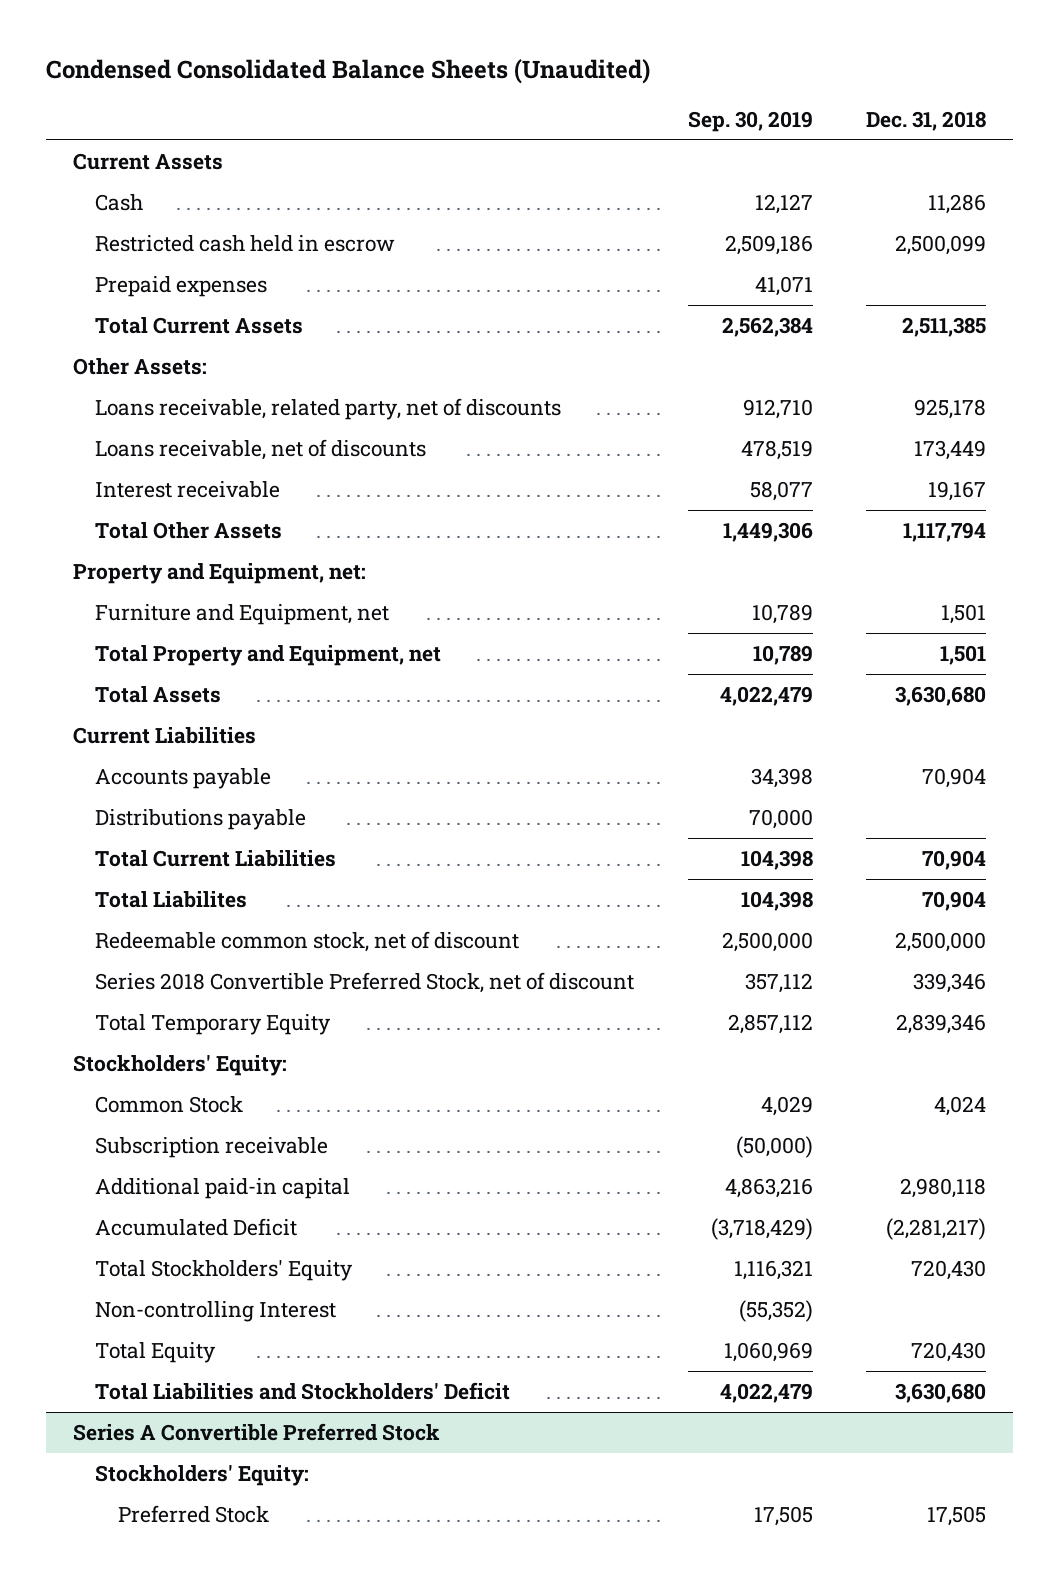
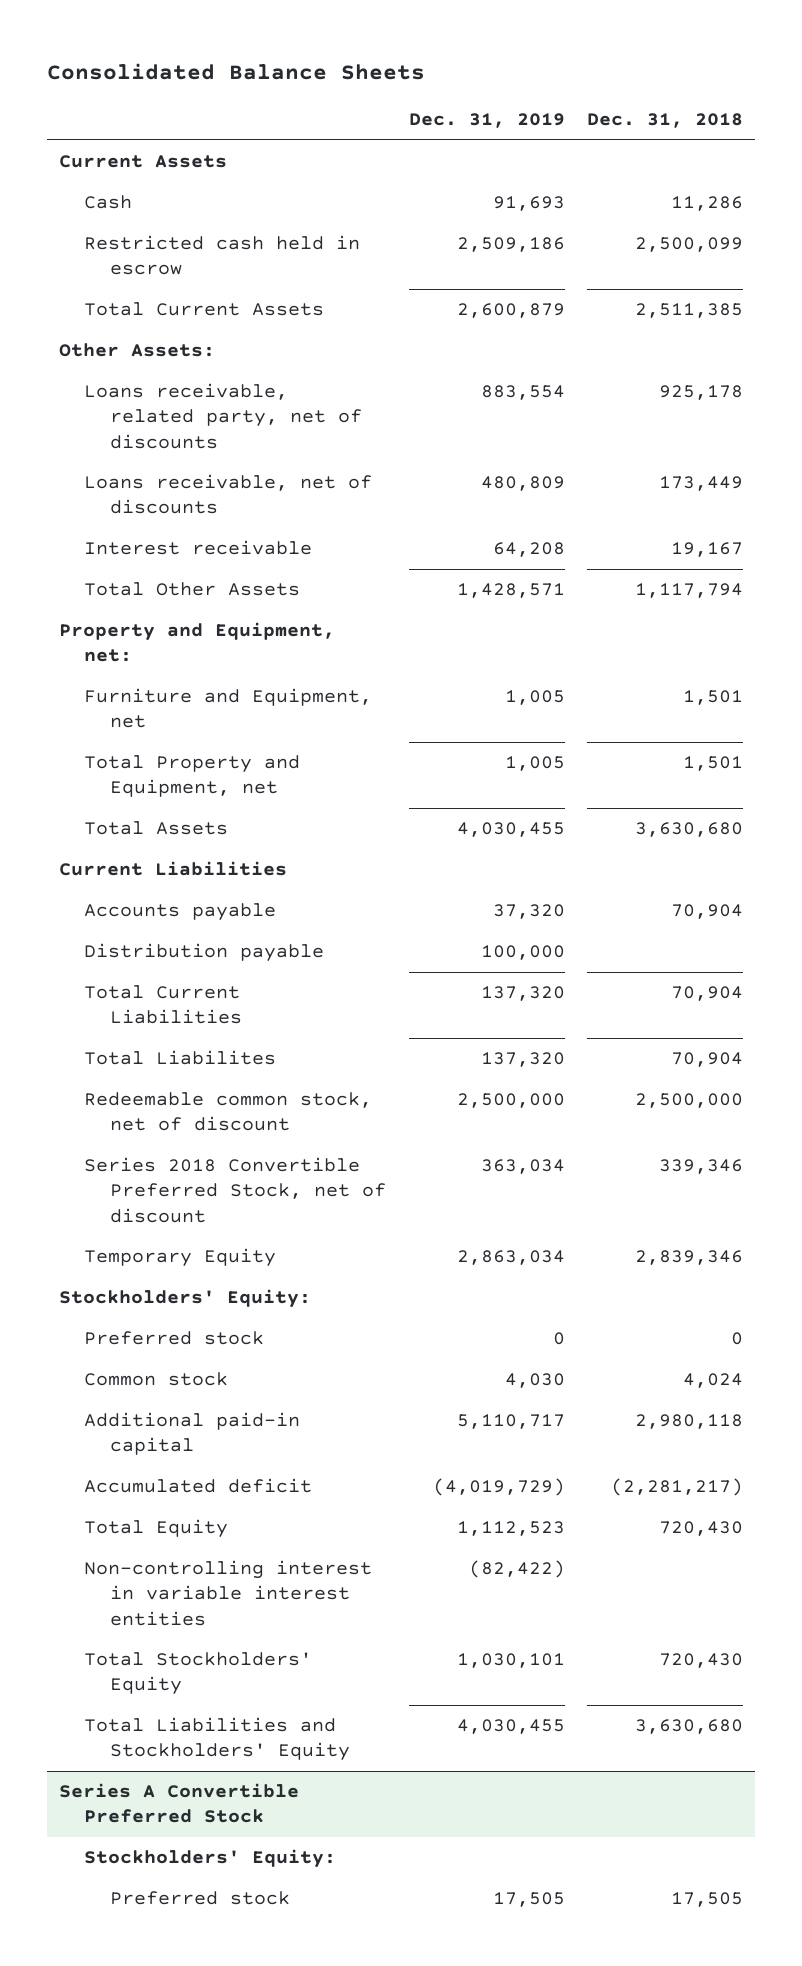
[46,59,651,85] Condensed Consolidated Balance Sheets (Unaudited) -> [47,62,426,80] Consolidated Balance Sheets
[687,111,813,133] Sep. 30, 2019 -> none
none -> [408,113,565,129] Dec. 31, 2019
[95,275,268,297] Prepaid expenses -> none
[95,808,307,830] Distributions payable -> [84,943,325,963] Distribution payable
[95,1013,332,1035] Total Temporary Equity -> [84,1248,277,1268] Temporary Equity
[95,1136,329,1158] Subscription receivable -> none
none -> [84,1331,265,1346] Preferred stock
[95,1095,244,1113] Common Stock -> [84,1372,229,1387] Common stock
[95,1300,337,1322] Non-controlling Interest -> none
[95,1217,298,1236] Accumulated Deficit -> [84,1478,313,1494] Accumulated deficit
none -> [84,1560,373,1626] Non-controlling interest in variable interest entities
[95,1259,354,1281] Total Stockholders' Equity -> [84,1652,313,1696] Total Stockholders' Equity
[95,1381,511,1400] Total Liabilities and Stockholders' Deficit -> [84,1717,351,1762] Total Liabilities and Stockholders' Equity
[117,1504,269,1523] Preferred Stock -> [110,1891,291,1906] Preferred stock

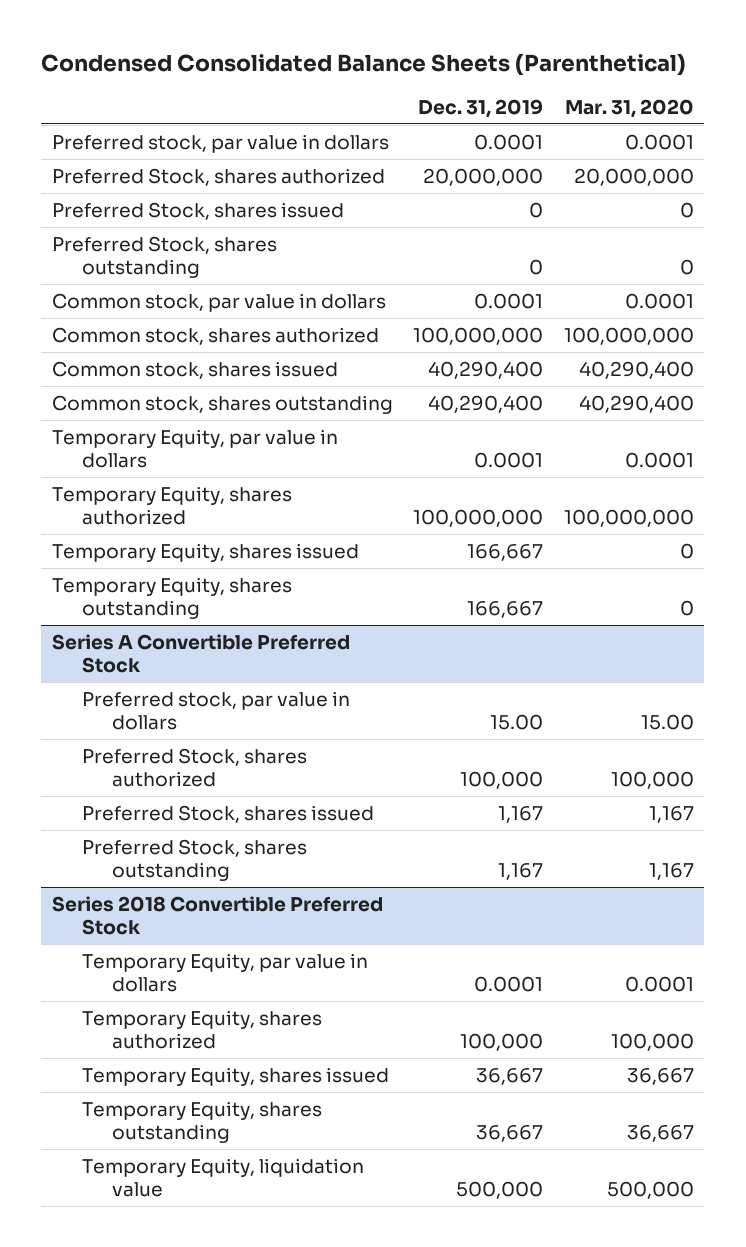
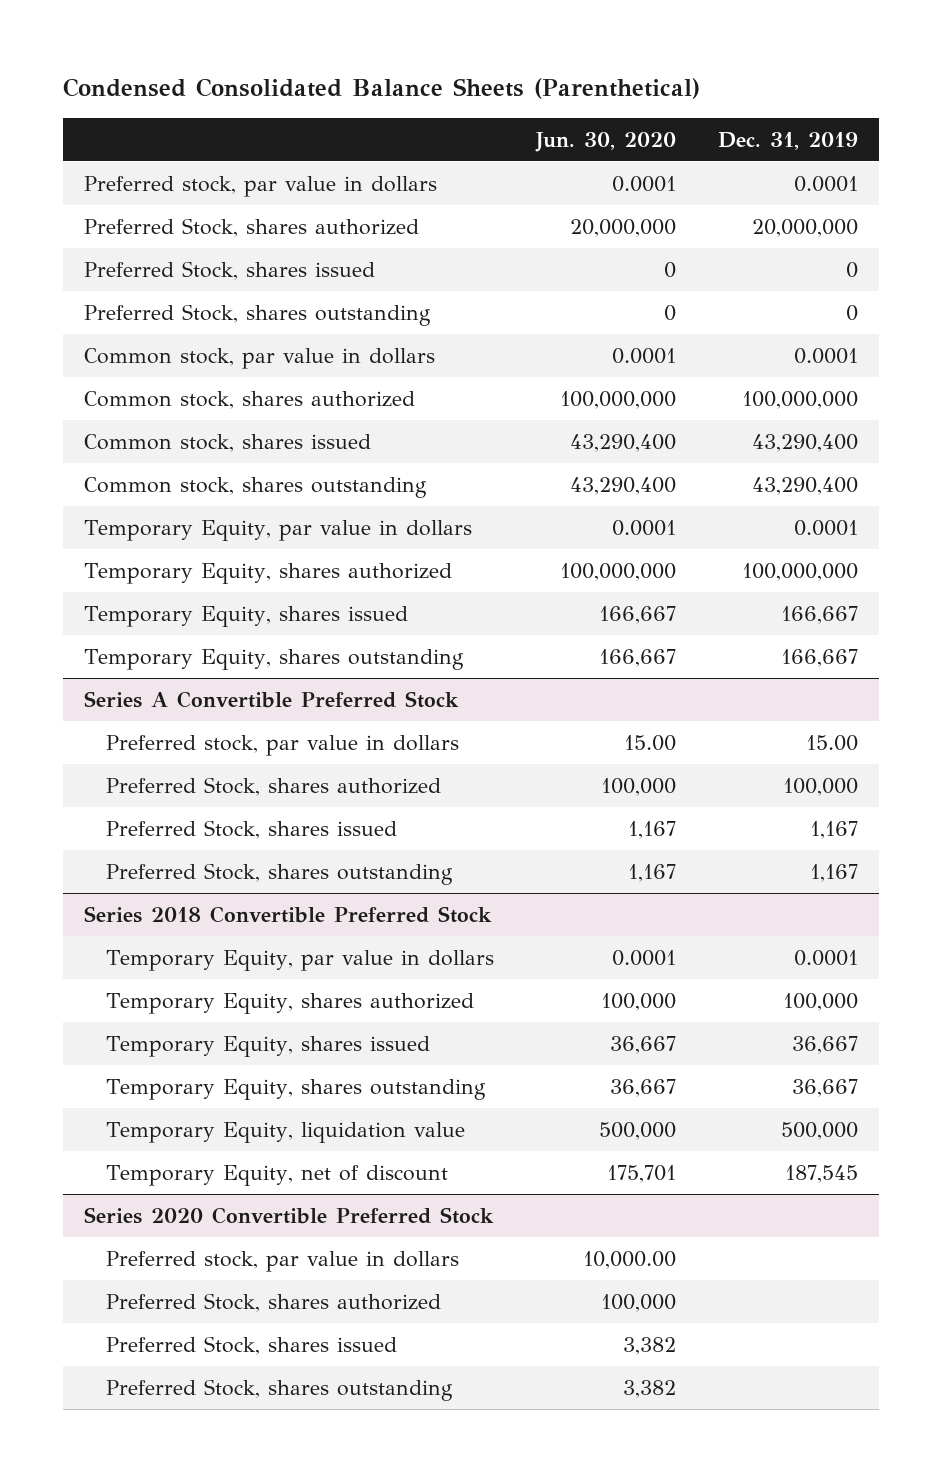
[564,98,694,118] Mar. 31, 2020 -> none
none -> [534,131,676,152] Jun. 30, 2020
[428,361,544,380] 40,290,400 -> [751,433,858,452] 43,290,400
[428,395,544,414] 40,290,400 -> [751,476,858,495] 43,290,400
none -> [105,1164,448,1186] Temporary Equity, net of discount
none -> [83,1206,494,1224] Series 2020 Convertible Preferred Stock
none -> [105,1250,459,1272] Preferred stock, par value in dollars
none -> [105,1292,441,1312] Preferred Stock, shares authorized
none -> [105,1335,397,1355] Preferred Stock, shares issued
none -> [105,1378,453,1401] Preferred Stock, shares outstanding

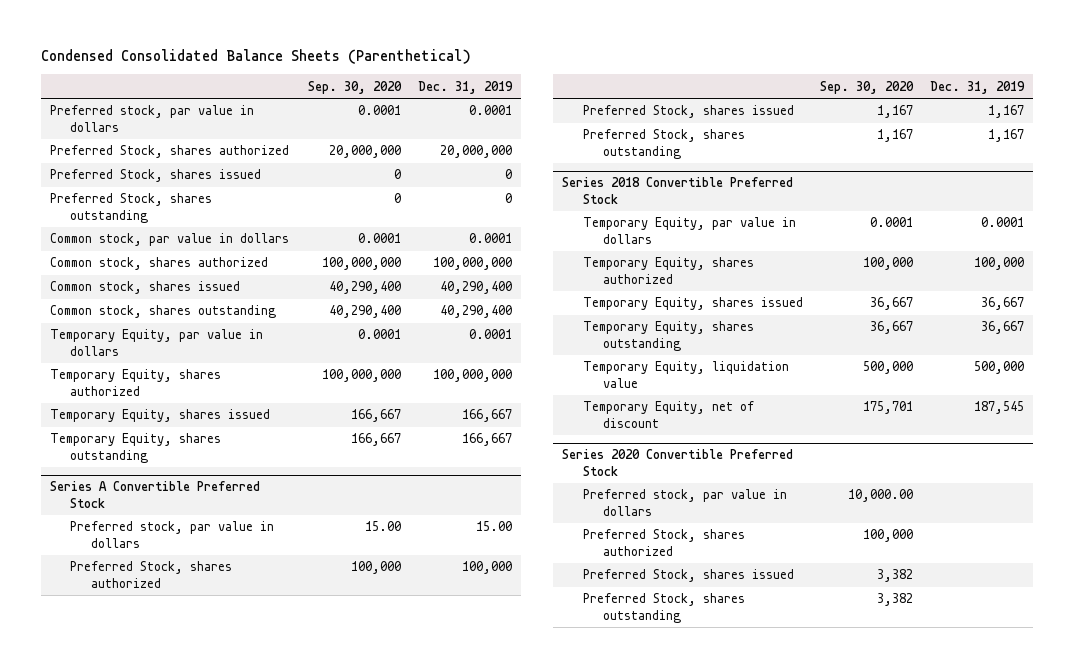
[534,131,676,152] Jun. 30, 2020 -> none
none -> [307,80,402,94] Sep. 30, 2020
[751,433,858,452] 43,290,400 -> [440,281,513,295] 40,290,400
[751,476,858,495] 43,290,400 -> [440,305,513,319] 40,290,400

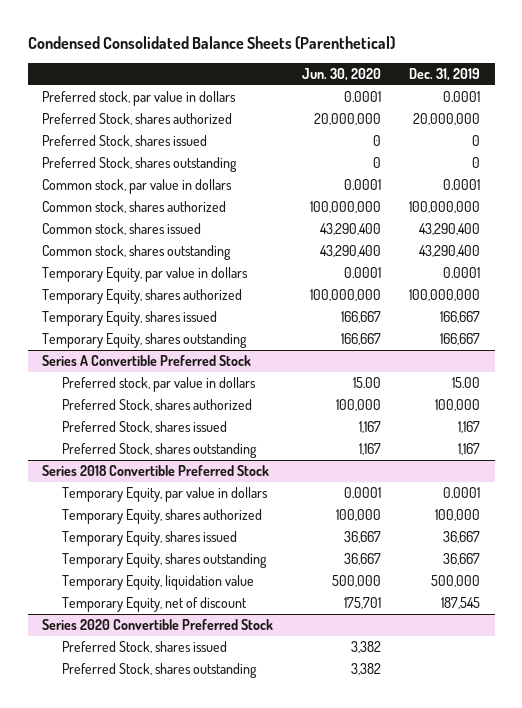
[307,80,402,94] Sep. 30, 2020 -> none
none -> [301,67,381,81] Jun. 30, 2020
[440,281,513,295] 40,290,400 -> [419,222,481,235] 43,290,400
[440,305,513,319] 40,290,400 -> [419,244,481,257] 43,290,400
[582,489,787,516] Preferred stock, par value in dollars -> none
[582,529,745,556] Preferred Stock, shares authorized -> none

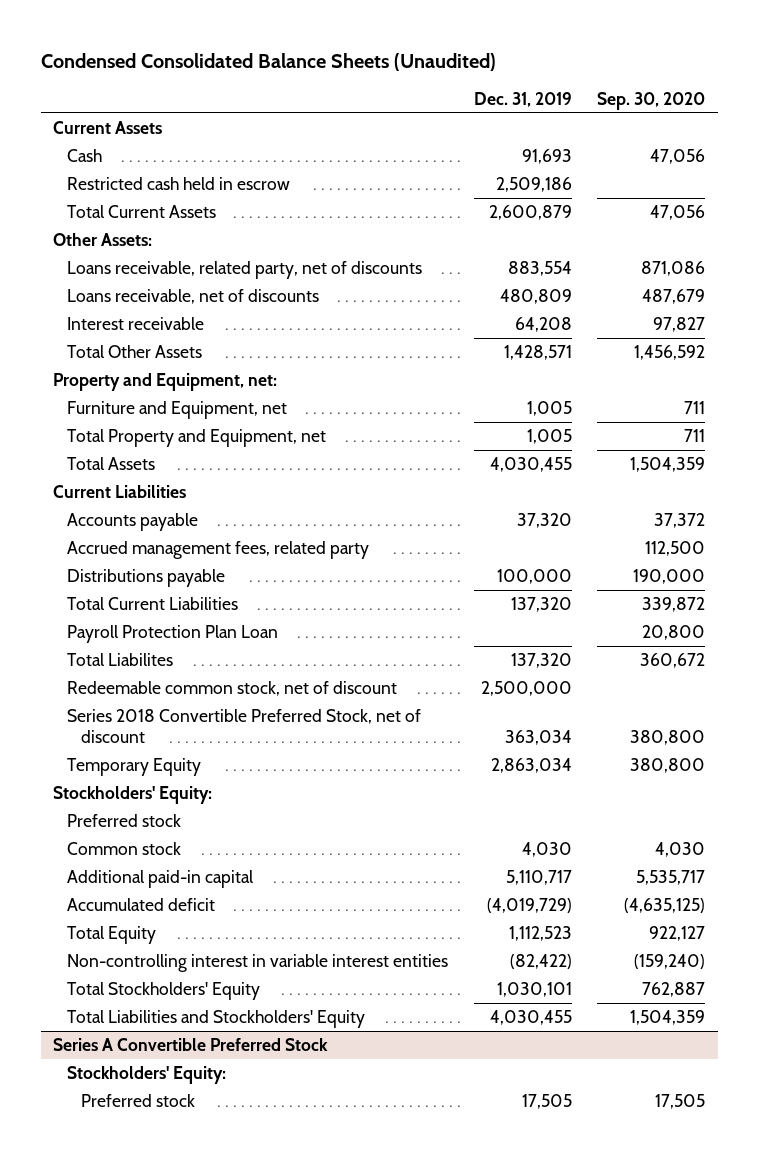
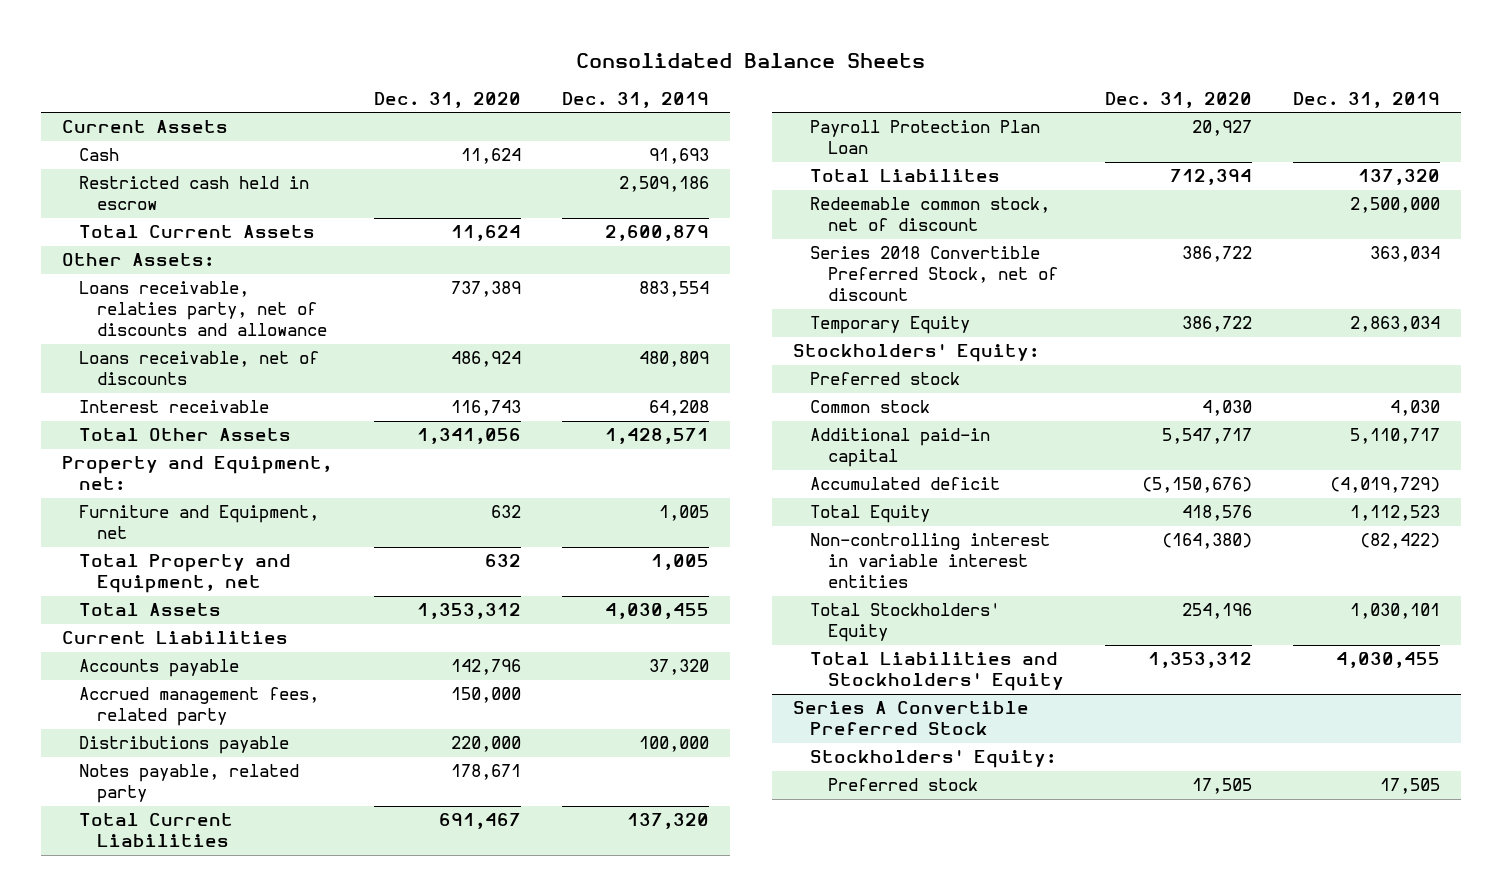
[40,52,496,71] Condensed Consolidated Balance Sheets (Unaudited) -> [575,52,925,68] Consolidated Balance Sheets
[597,91,706,110] Sep. 30, 2020 -> none
none -> [373,91,521,108] Dec. 31, 2020
[67,260,423,279] Loans receivable, related party, net of discounts -> [79,281,327,336] Loans receivable, relaties party, net of discounts and allowance
none -> [79,764,300,804] Notes payable, related party

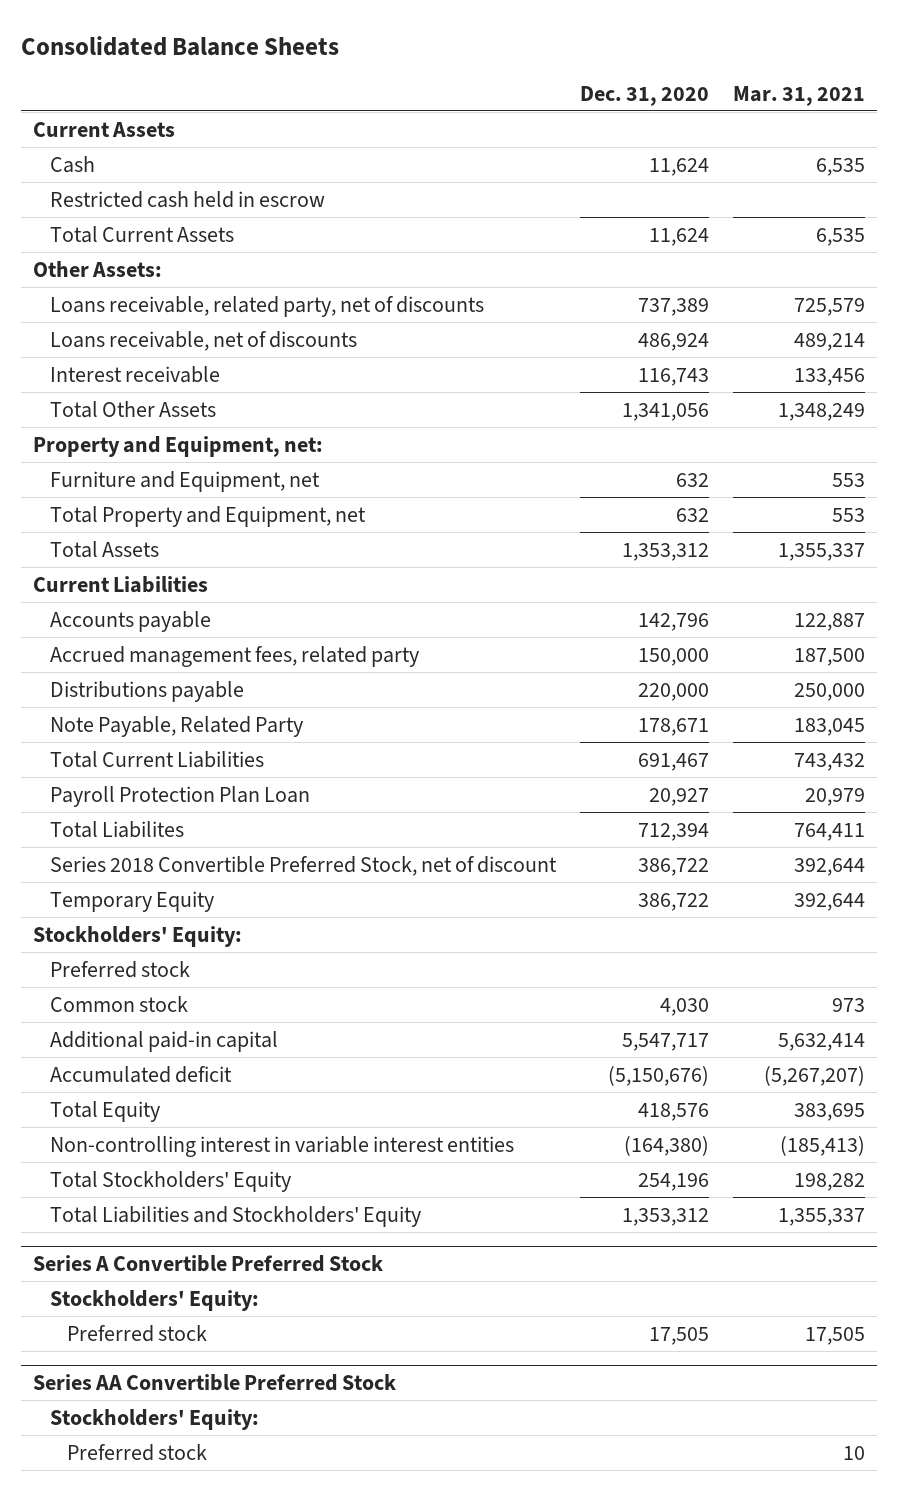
[562,91,710,108] Dec. 31, 2019 -> none
none -> [733,85,866,106] Mar. 31, 2021
[79,281,327,336] Loans receivable, relaties party, net of discounts and allowance -> [49,295,484,317] Loans receivable, related party, net of discounts
[79,764,300,804] Notes payable, related party -> [49,715,303,737] Note Payable, Related Party
[810,197,1051,232] Redeemable common stock, net of discount -> none
none -> [32,1373,396,1391] Series AA Convertible Preferred Stock
none -> [49,1408,259,1430] Stockholders' Equity:
none -> [66,1443,207,1461] Preferred stock

